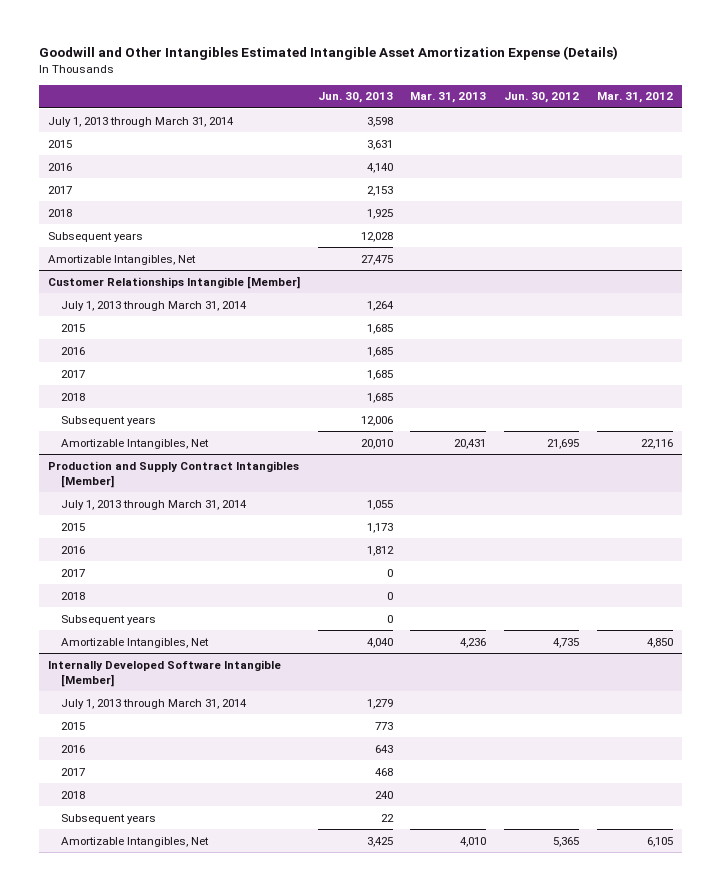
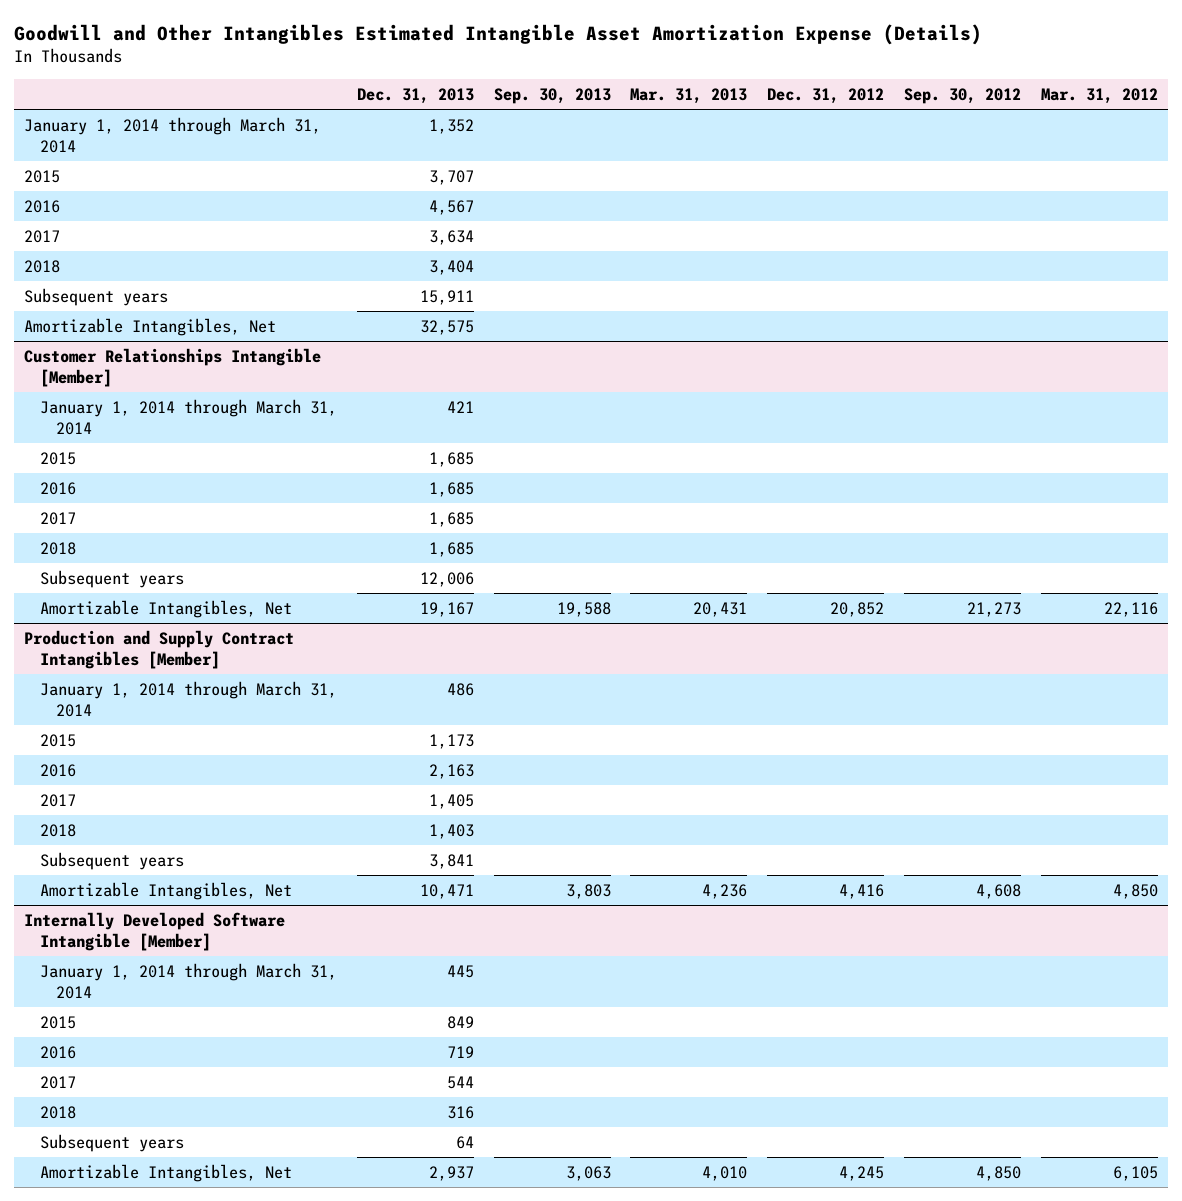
[317,92,393,104] Jun. 30, 2013 -> none
[504,92,580,104] Jun. 30, 2012 -> none
none -> [356,87,474,104] Dec. 31, 2013
none -> [493,87,611,104] Sep. 30, 2013
none -> [767,87,885,104] Dec. 31, 2012
none -> [904,87,1022,104] Sep. 30, 2012
[47,116,234,127] July 1, 2013 through March 31, 2014 -> [23,117,321,153] January 1, 2014 through March 31, 2014
[60,300,247,311] July 1, 2013 through March 31, 2014 -> [39,399,337,435] January 1, 2014 through March 31, 2014
[60,499,247,510] July 1, 2013 through March 31, 2014 -> [39,681,337,717] January 1, 2014 through March 31, 2014
[60,698,247,709] July 1, 2013 through March 31, 2014 -> [39,963,337,999] January 1, 2014 through March 31, 2014

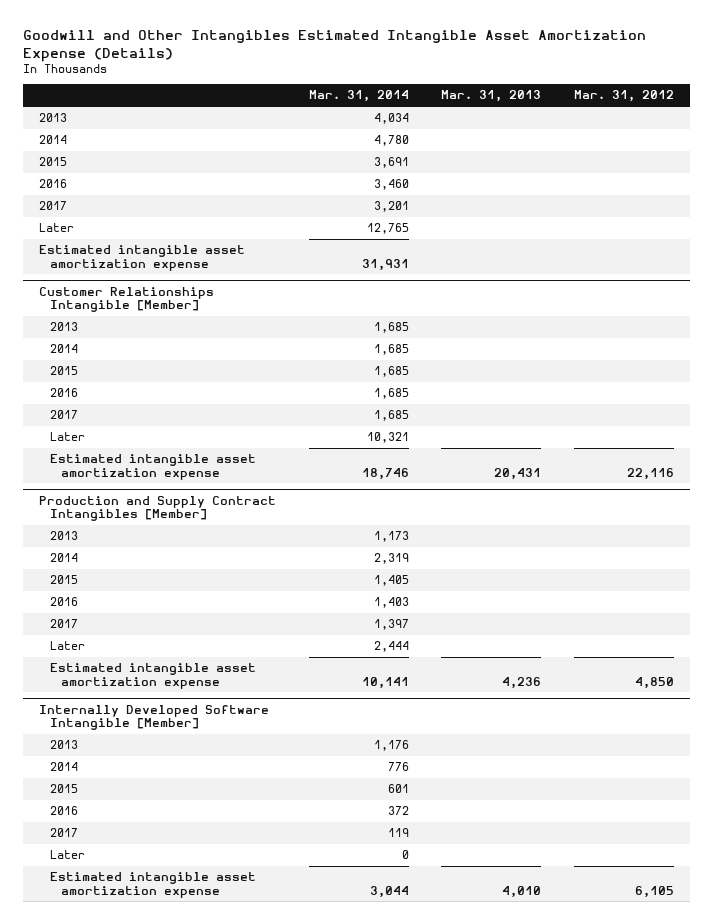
[356,87,474,104] Dec. 31, 2013 -> none
[493,87,611,104] Sep. 30, 2013 -> none
[767,87,885,104] Dec. 31, 2012 -> none
[904,87,1022,104] Sep. 30, 2012 -> none
none -> [308,90,409,103] Mar. 31, 2014
[23,117,321,153] January 1, 2014 through March 31, 2014 -> none
none -> [39,113,68,123] 2013
none -> [39,135,68,145] 2014
[23,260,60,274] 2018 -> none
[23,288,168,307] Subsequent years -> [39,223,75,233] Later
[23,318,276,337] Amortizable Intangibles, Net -> [39,245,246,271] Estimated intangible asset amortization expense
[39,399,337,435] January 1, 2014 through March 31, 2014 -> none
none -> [49,322,78,332] 2013
none -> [49,344,78,354] 2014
[39,542,76,556] 2018 -> none
[39,570,184,589] Subsequent years -> [49,432,85,442] Later
[39,600,292,619] Amortizable Intangibles, Net -> [49,454,256,480] Estimated intangible asset amortization expense
[39,681,337,717] January 1, 2014 through March 31, 2014 -> none
none -> [49,531,78,541] 2013
none -> [49,553,78,563] 2014
[39,824,76,838] 2018 -> none
[39,852,184,871] Subsequent years -> [49,641,85,651] Later
[39,882,292,901] Amortizable Intangibles, Net -> [49,663,256,689] Estimated intangible asset amortization expense
[39,963,337,999] January 1, 2014 through March 31, 2014 -> none
none -> [49,740,78,750] 2013
none -> [49,762,78,772] 2014
[39,1106,76,1120] 2018 -> none
[39,1134,184,1153] Subsequent years -> [49,850,85,860] Later
[39,1164,292,1183] Amortizable Intangibles, Net -> [49,872,256,898] Estimated intangible asset amortization expense

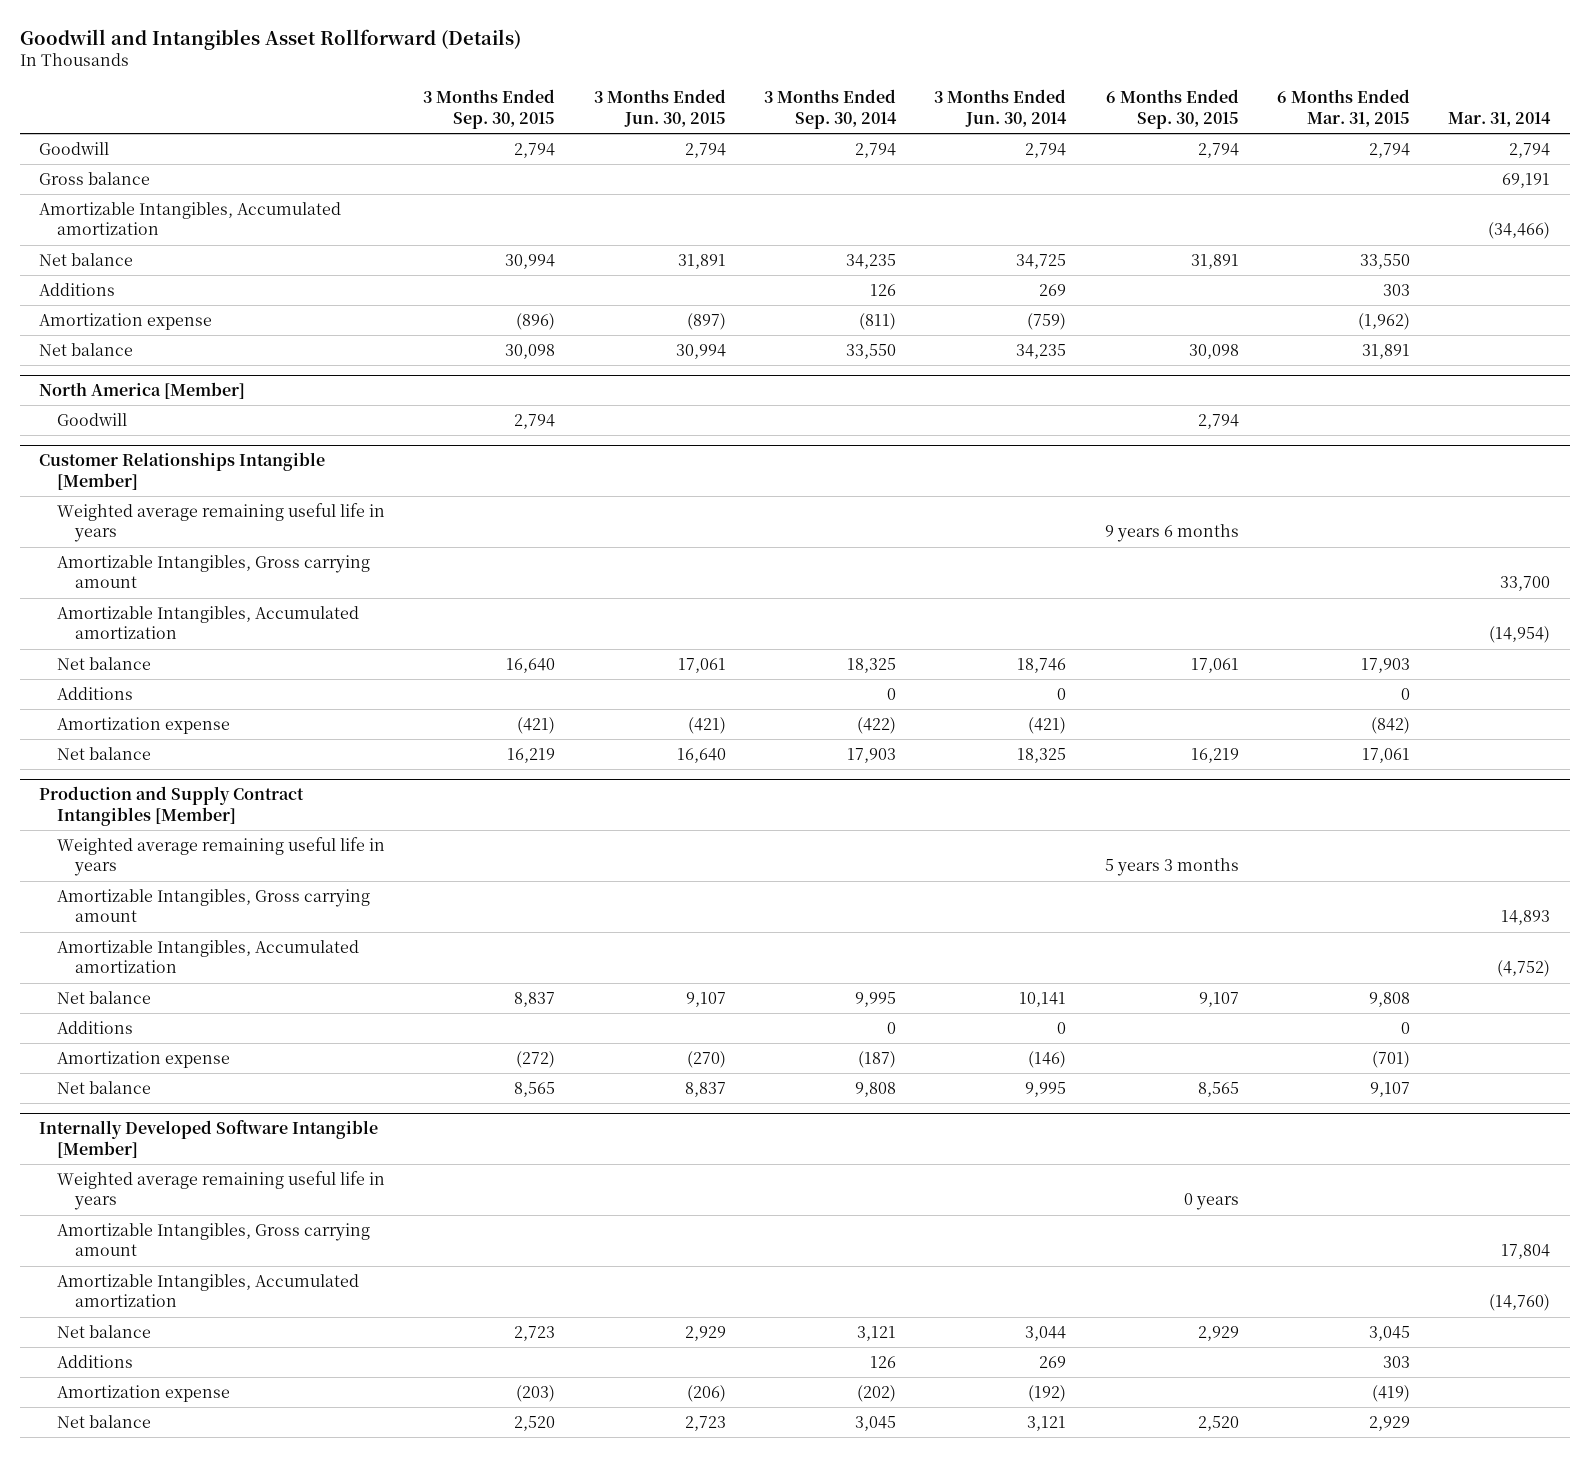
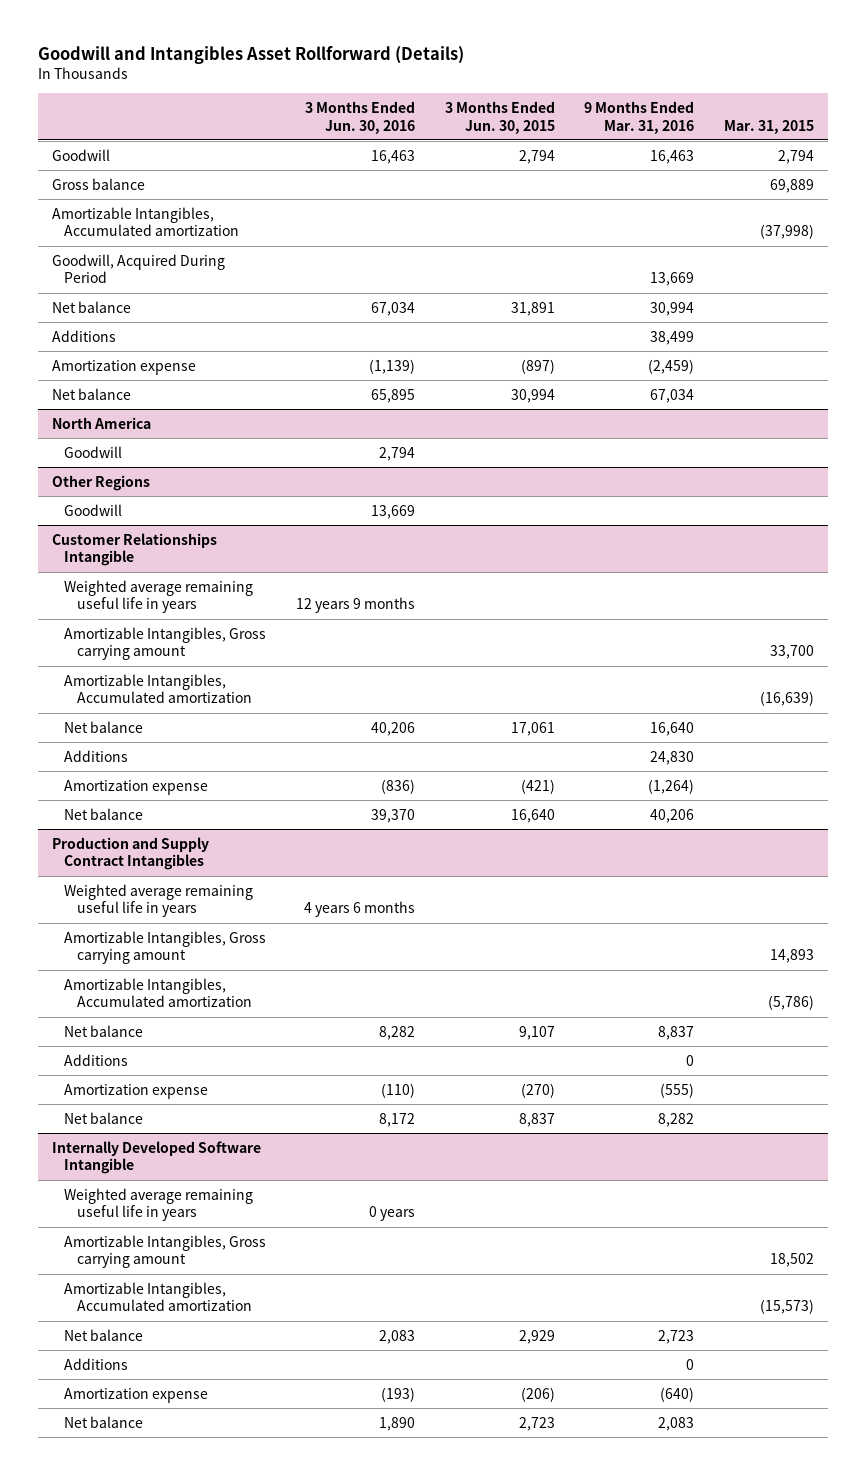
[423,89,556,129] 3 Months Ended Sep. 30, 2015 -> none
[764,89,898,129] 3 Months Ended Sep. 30, 2014 -> none
[934,89,1068,127] 3 Months Ended Jun. 30, 2014 -> none
[1105,89,1239,129] 6 Months Ended Sep. 30, 2015 -> none
[1277,89,1411,127] 6 Months Ended Mar. 31, 2015 -> none
[1448,111,1552,127] Mar. 31, 2014 -> none
none -> [305,100,416,134] 3 Months Ended Jun. 30, 2016
none -> [584,100,695,134] 9 Months Ended Mar. 31, 2016
none -> [723,119,814,134] Mar. 31, 2015
none -> [52,253,226,284] Goodwill, Acquired During Period
[39,382,246,400] North America [Member] -> [52,416,152,429] North America
none -> [52,474,151,491] Other Regions
none -> [64,503,123,516] Goodwill
[39,452,326,490] Customer Relationships Intangible [Member] -> [52,532,218,567] Customer Relationships Intangible
[39,786,305,826] Production and Supply Contract Intangibles [Member] -> [52,836,210,871] Production and Supply Contract Intangibles
[39,1120,379,1158] Internally Developed Software Intangible [Member] -> [52,1140,262,1175] Internally Developed Software Intangible

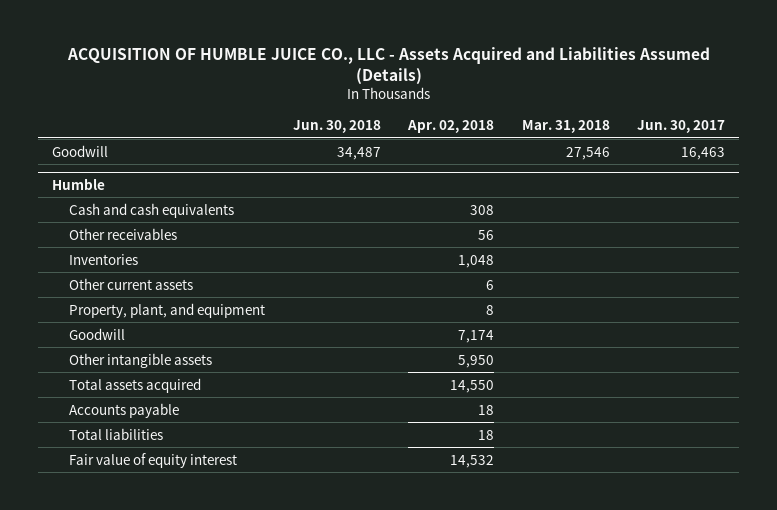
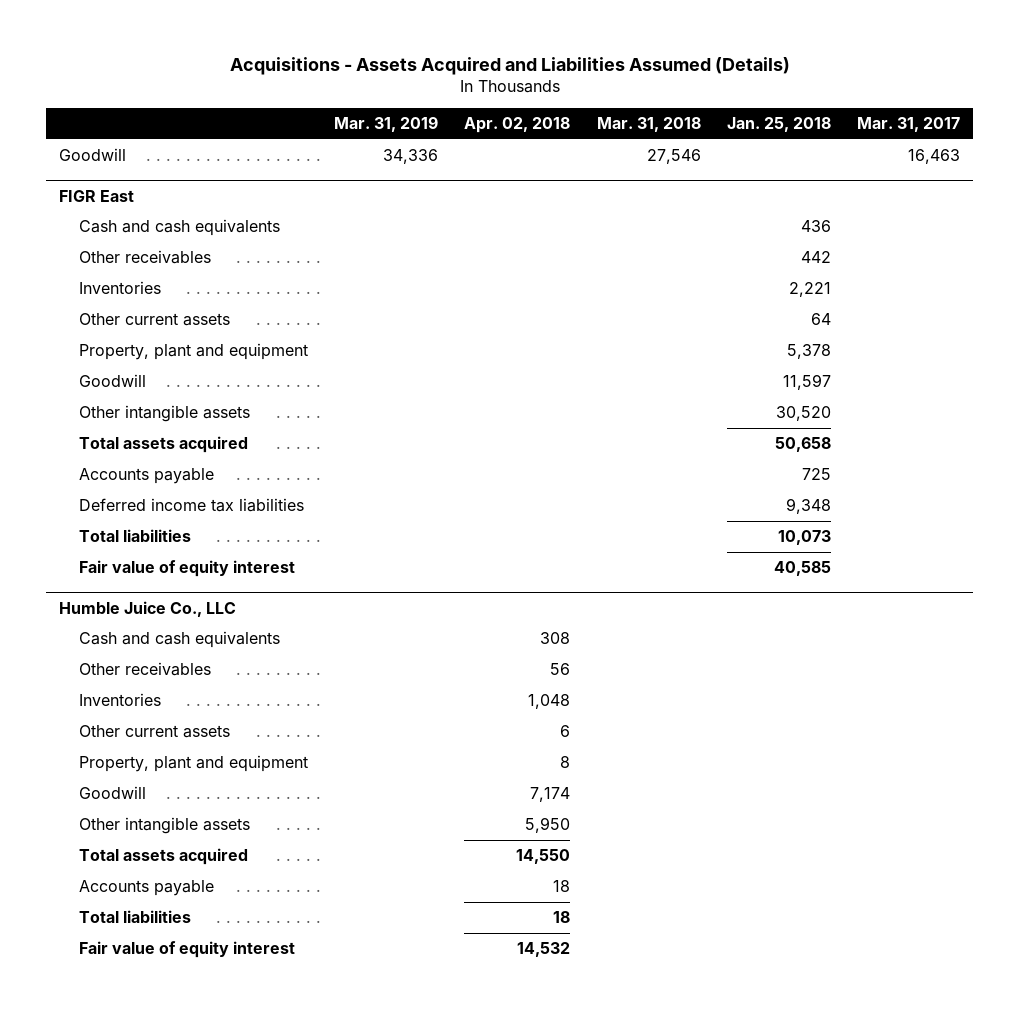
[66,46,710,85] ACQUISITION OF HUMBLE JUICE CO., LLC - Assets Acquired and Liabilities Assumed (Details) -> [229,56,790,75] Acquisitions - Assets Acquired and Liabilities Assumed (Details)
[292,120,381,134] Jun. 30, 2018 -> none
[636,120,725,134] Jun. 30, 2017 -> none
none -> [334,116,439,133] Mar. 31, 2019
none -> [726,117,831,133] Jan. 25, 2018
none -> [857,117,961,133] Mar. 31, 2017
none -> [59,189,135,202] FIGR East
none -> [79,219,281,237] Cash and cash equivalents
none -> [79,250,212,265] Other receivables
none -> [79,281,162,295] Inventories
none -> [79,313,231,327] Other current assets
none -> [79,343,309,361] Property, plant and equipment
none -> [79,374,147,388] Goodwill
none -> [79,405,251,423] Other intangible assets
none -> [79,436,249,454] Total assets acquired
none -> [79,468,215,485] Accounts payable
none -> [79,498,305,513] Deferred income tax liabilities
none -> [79,529,192,543] Total liabilities
none -> [79,560,296,578] Fair value of equity interest
[52,177,106,190] Humble -> [59,600,237,617] Humble Juice Co., LLC
[69,302,266,318] Property, plant, and equipment -> [79,755,309,773] Property, plant and equipment

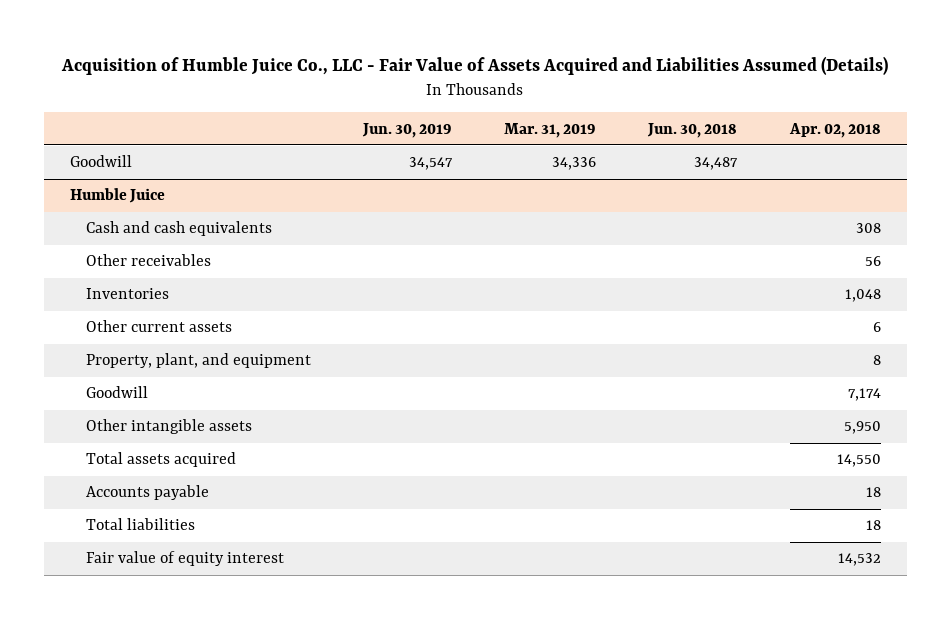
[229,56,790,75] Acquisitions - Assets Acquired and Liabilities Assumed (Details) -> [61,56,889,76] Acquisition of Humble Juice Co., LLC - Fair Value of Assets Acquired and Liabilities Assumed (Details)
[596,117,701,133] Mar. 31, 2018 -> none
[726,117,831,133] Jan. 25, 2018 -> none
[857,117,961,133] Mar. 31, 2017 -> none
none -> [361,122,452,138] Jun. 30, 2019
none -> [647,122,738,138] Jun. 30, 2018
[59,189,135,202] FIGR East -> none
[79,219,281,237] Cash and cash equivalents -> none
[79,250,212,265] Other receivables -> none
[79,281,162,295] Inventories -> none
[79,313,231,327] Other current assets -> none
[79,343,309,361] Property, plant and equipment -> none
[79,374,147,388] Goodwill -> none
[79,405,251,423] Other intangible assets -> none
[79,436,249,454] Total assets acquired -> none
[79,468,215,485] Accounts payable -> none
[79,498,305,513] Deferred income tax liabilities -> none
[79,529,192,543] Total liabilities -> none
[79,560,296,578] Fair value of equity interest -> none
[59,600,237,617] Humble Juice Co., LLC -> [69,188,165,204] Humble Juice
[79,755,309,773] Property, plant and equipment -> [85,353,311,369] Property, plant, and equipment

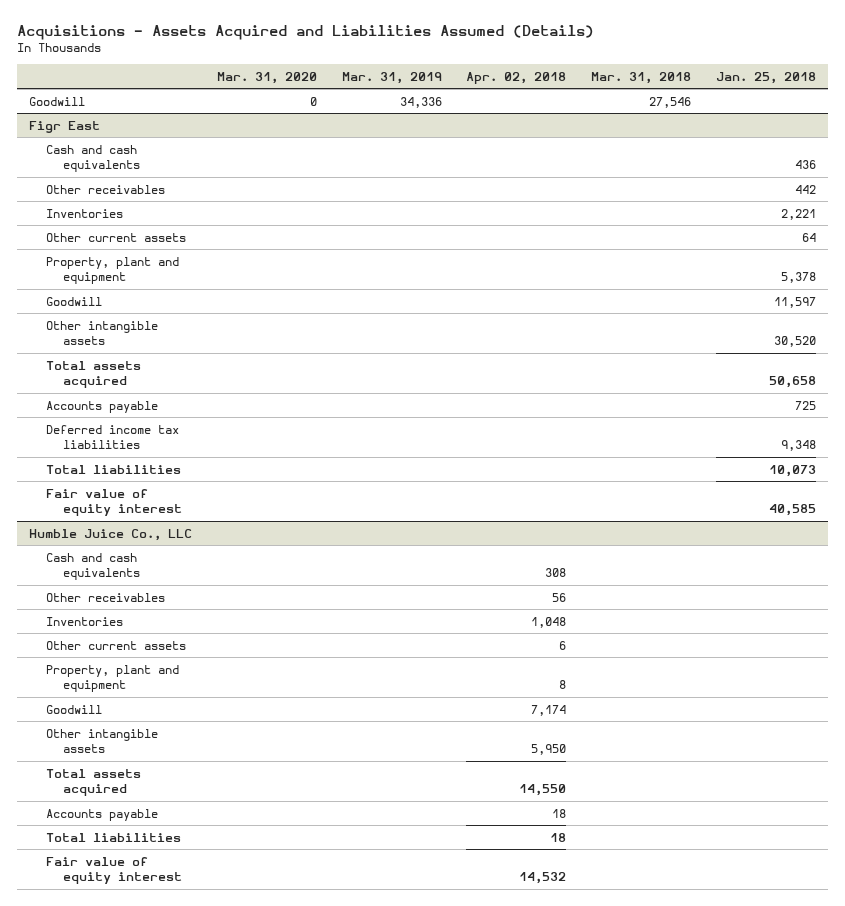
[61,56,889,76] Acquisition of Humble Juice Co., LLC - Fair Value of Assets Acquired and Liabilities Assumed (Details) -> [16,24,594,40] Acquisitions - Assets Acquired and Liabilities Assumed (Details)
[361,122,452,138] Jun. 30, 2019 -> none
[647,122,738,138] Jun. 30, 2018 -> none
none -> [216,71,317,84] Mar. 31, 2020
none -> [591,71,692,84] Mar. 31, 2018
none -> [715,71,816,84] Jan. 25, 2018
none -> [29,120,101,133] Figr East
none -> [46,144,141,173] Cash and cash equivalents
none -> [46,184,166,194] Other receivables
none -> [46,208,124,218] Inventories
none -> [46,232,187,242] Other current assets
none -> [46,256,180,285] Property, plant and equipment
none -> [46,296,103,306] Goodwill
none -> [46,320,159,346] Other intangible assets
none -> [46,360,142,389] Total assets acquired
none -> [46,400,159,413] Accounts payable
none -> [46,424,180,450] Deferred income tax liabilities
none -> [46,464,182,474] Total liabilities
none -> [46,488,183,517] Fair value of equity interest
[69,188,165,204] Humble Juice -> [29,528,193,541] Humble Juice Co., LLC
[85,353,311,369] Property, plant, and equipment -> [46,664,180,693] Property, plant and equipment

